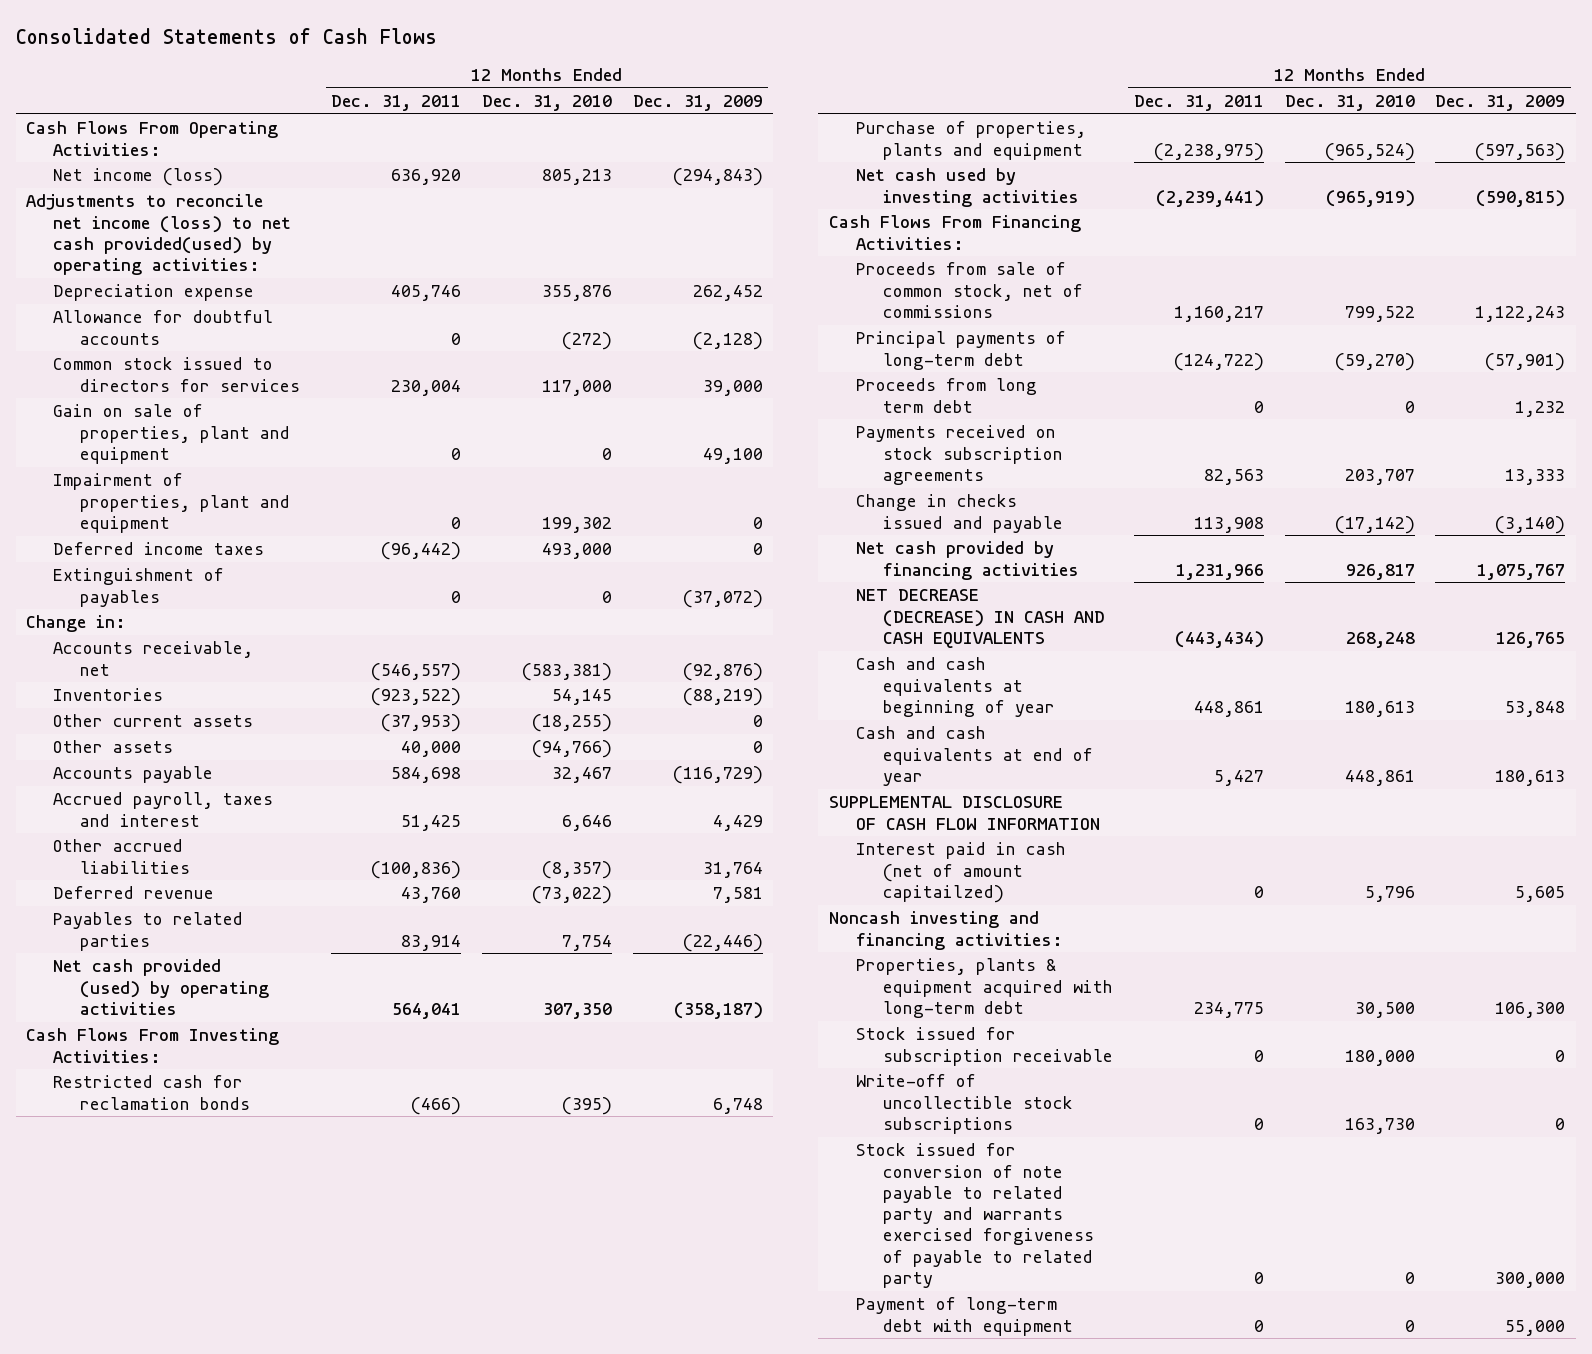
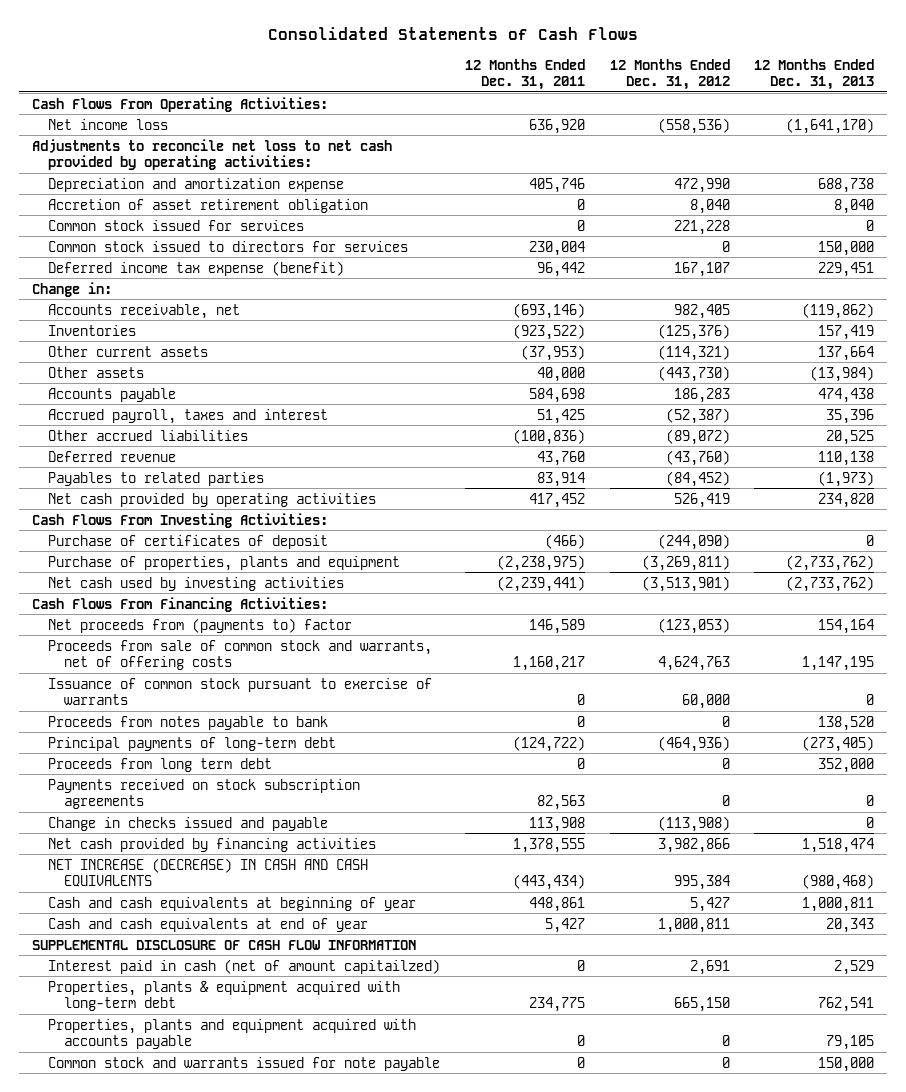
[482,94,613,111] Dec. 31, 2010 -> none
[632,94,763,111] Dec. 31, 2009 -> none
none -> [609,58,730,90] 12 Months Ended Dec. 31, 2012
none -> [754,58,875,90] 12 Months Ended Dec. 31, 2013
[53,310,274,345] Allowance for doubtful accounts -> none
[53,168,224,187] Net income (loss) -> [47,118,168,130] Net income loss
[26,194,292,276] Adjustments to reconcile net income (loss) to net cash provided(used) by operating activities: -> [31,138,392,170] Adjustments to reconcile net loss to net cash provided by operating activities:
[53,284,255,302] Depreciation expense -> [47,177,344,192] Depreciation and amortization expense
none -> [47,198,368,213] Accretion of asset retirement obligation
none -> [47,219,304,231] Common stock issued for services
[53,404,291,464] Gain on sale of properties, plant and equipment -> none
[53,473,291,533] Impairment of properties, plant and equipment -> none
[53,568,225,607] Extinguishment of payables -> none
[53,542,265,556] Deferred income taxes -> [47,260,344,276] Deferred income tax expense (benefit)
[381,542,462,561] (96,442) -> [536,261,585,277] 96,442
[371,662,462,681] (546,557) -> [512,302,585,319] (693,146)
[53,959,270,1015] Net cash provided (used) by operating activities -> [47,492,376,507] Net cash provided by operating activities
[392,1002,462,1019] 564,041 -> [528,492,585,508] 417,452
[53,1075,251,1110] Restricted cash for reclamation bonds -> [47,534,328,549] Purchase of certificates of deposit
none -> [47,617,352,633] Net proceeds from (payments to) factor
[855,262,1083,318] Proceeds from sale of common stock, net of commissions -> [47,639,432,670] Proceeds from sale of common stock and warrants, net of offering costs
none -> [47,677,432,705] Issuance of common stock pursuant to exercise of warrants
none -> [47,715,328,730] Proceeds from notes payable to bank
[1175,563,1264,580] 1,231,966 -> [512,837,585,853] 1,378,555
[855,589,1105,648] NET DECREASE (DECREASE) IN CASH AND CASH EQUIVALENTS -> [47,857,368,887] NET INCREASE (DECREASE) IN CASH AND CASH EQUIVALENTS
[828,911,1063,950] Noncash investing and financing activities: -> none
[855,1027,1113,1066] Stock issued for subscription receivable -> none
[855,1074,1073,1134] Write-off of uncollectible stock subscriptions -> none
[855,1143,1094,1288] Stock issued for conversion of note payable to related party and warrants exercised forgiveness of payable to related party -> none
[855,1297,1073,1336] Payment of long-term debt with equipment -> [47,1018,416,1049] Properties, plants and equipment acquired with accounts payable
none -> [47,1056,440,1071] Common stock and warrants issued for note payable

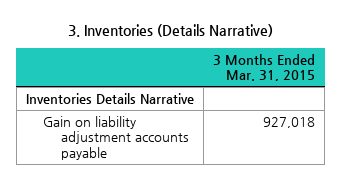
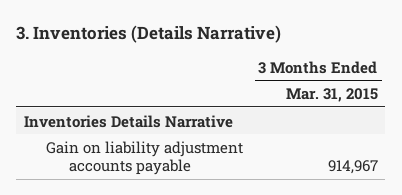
[263,116,316,128] 927,018 -> [327,159,378,174] 914,967

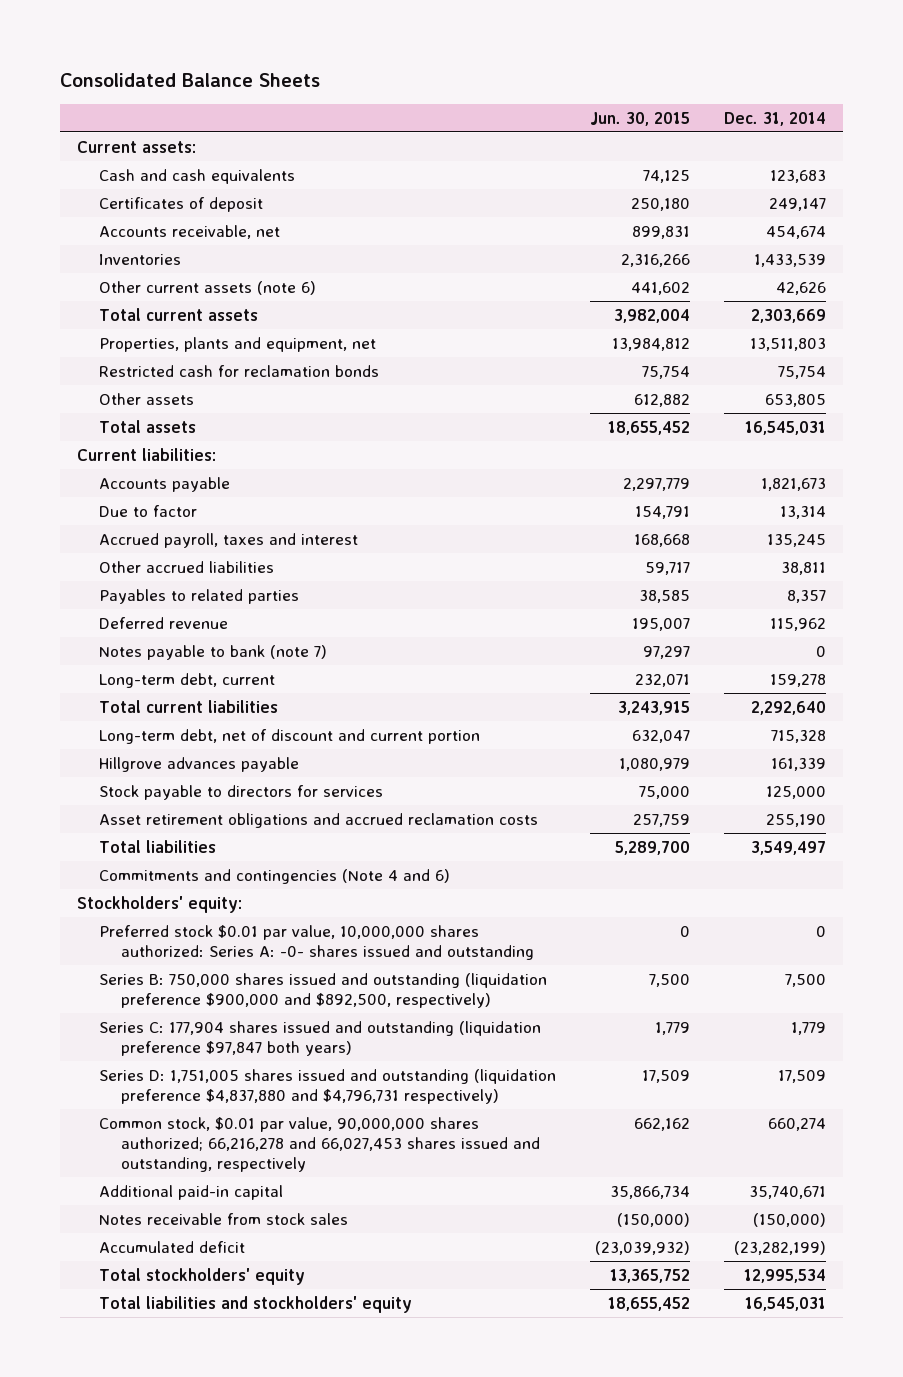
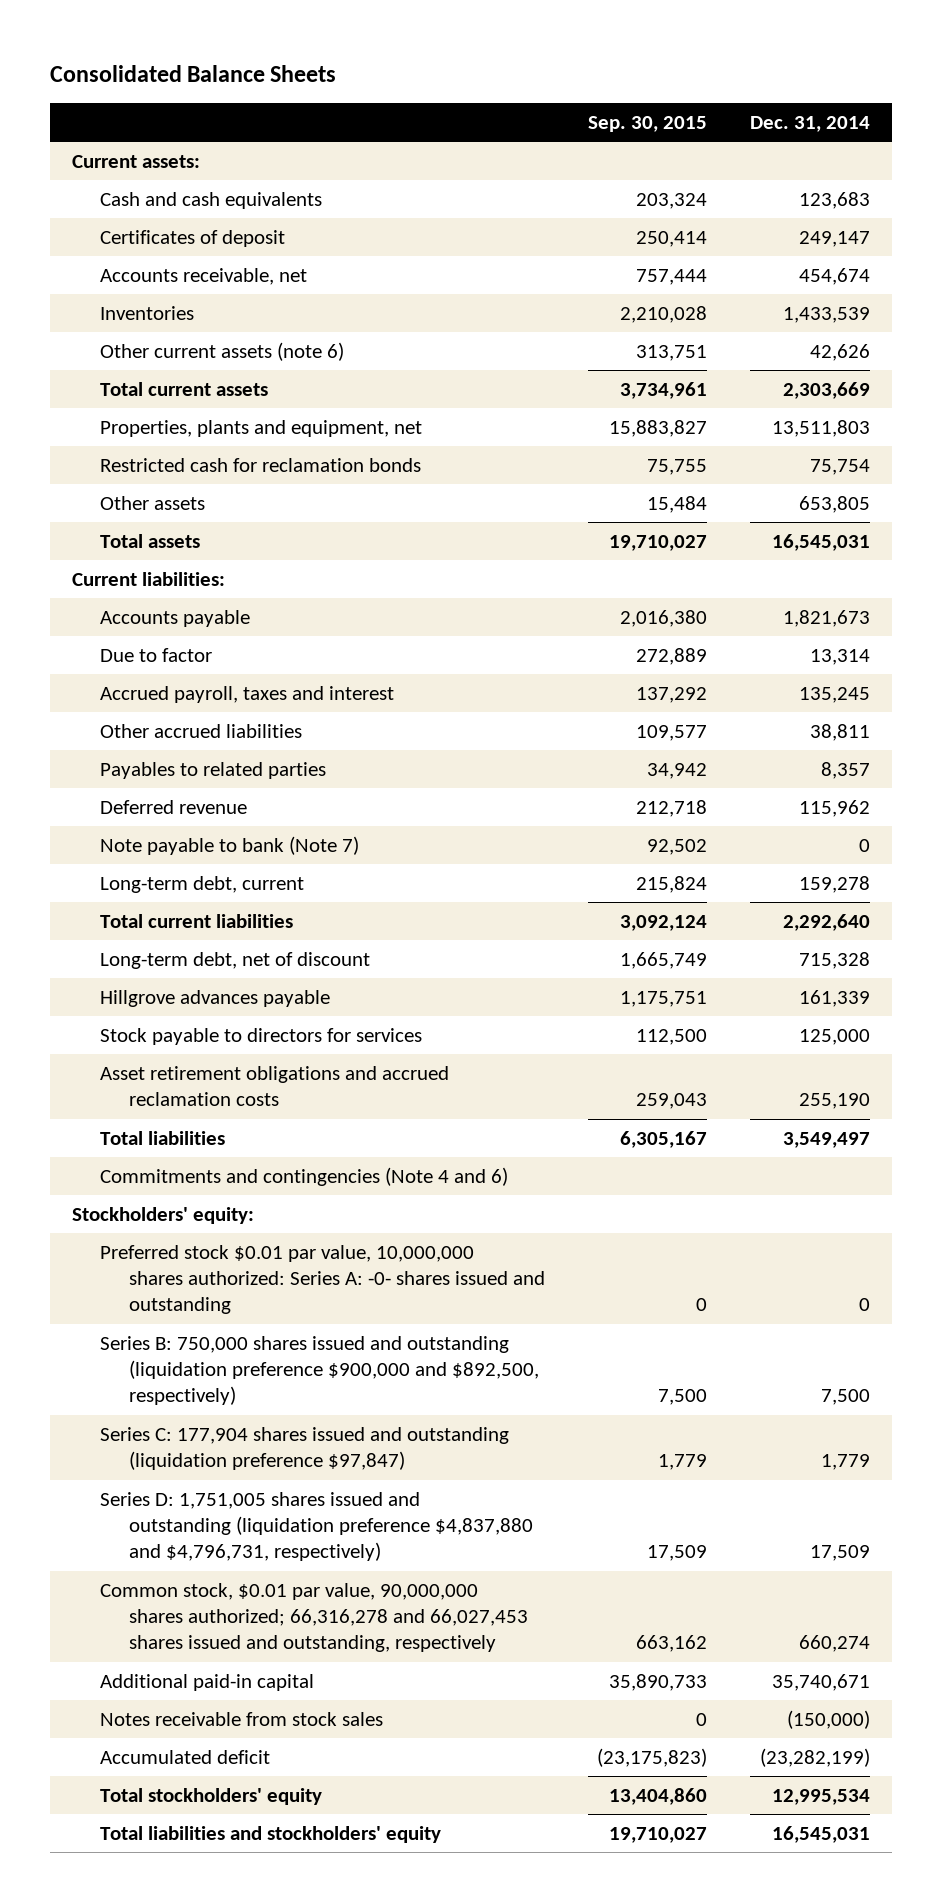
[589,111,690,126] Jun. 30, 2015 -> none
none -> [587,115,707,132] Sep. 30, 2015
[99,644,328,660] Notes payable to bank (note 7) -> [100,835,360,855] Note payable to bank (Note 7)
[99,728,481,744] Long-term debt, net of discount and current portion -> [100,951,371,969] Long-term debt, net of discount
[99,1020,542,1056] Series C: 177,904 shares issued and outstanding (liquidation preference $97,847 both years) -> [100,1426,510,1471] Series C: 177,904 shares issued and outstanding (liquidation preference $97,847)
[99,1068,557,1104] Series D: 1,751,005 shares issued and outstanding (liquidation preference $4,837,880 and $4,796,731 respectively) -> [100,1491,533,1562] Series D: 1,751,005 shares issued and outstanding (liquidation preference $4,837,880 and $4,796,731, respectively)
[99,1116,541,1172] Common stock, $0.01 par value, 90,000,000 shares authorized; 66,216,278 and 66,027,453 shares issued and outstanding, respectively -> [100,1582,528,1653] Common stock, $0.01 par value, 90,000,000 shares authorized; 66,316,278 and 66,027,453 shares issued and outstanding, respectively

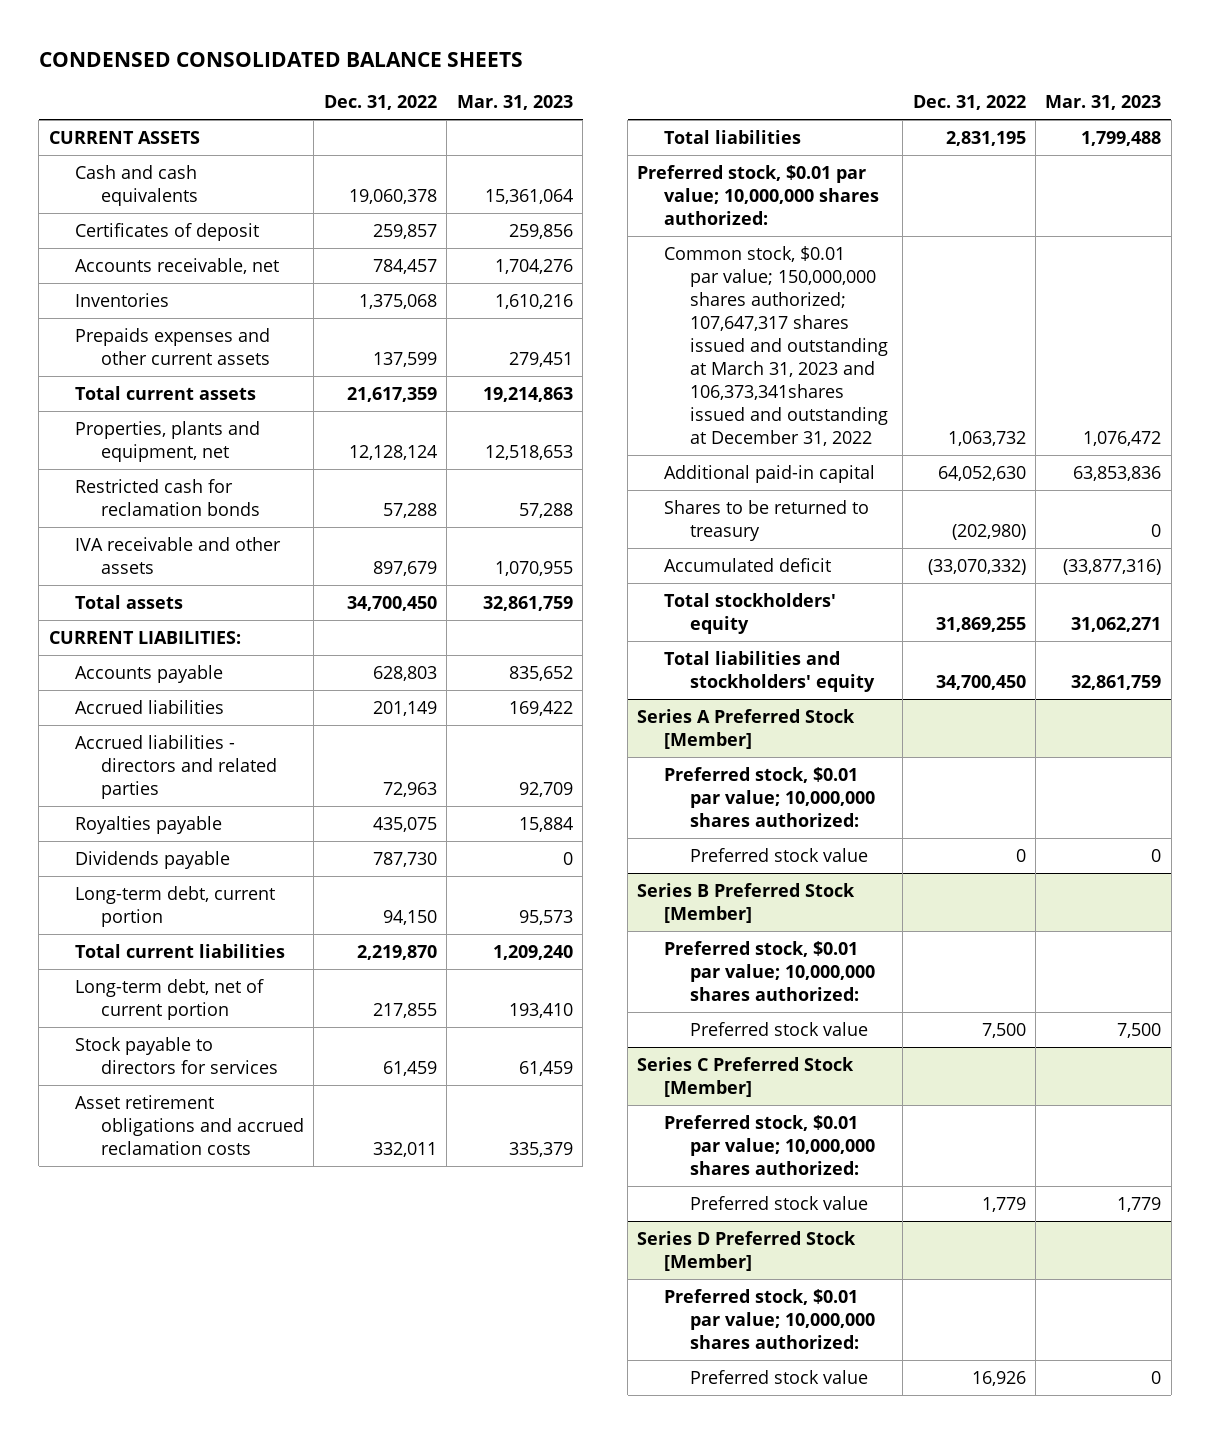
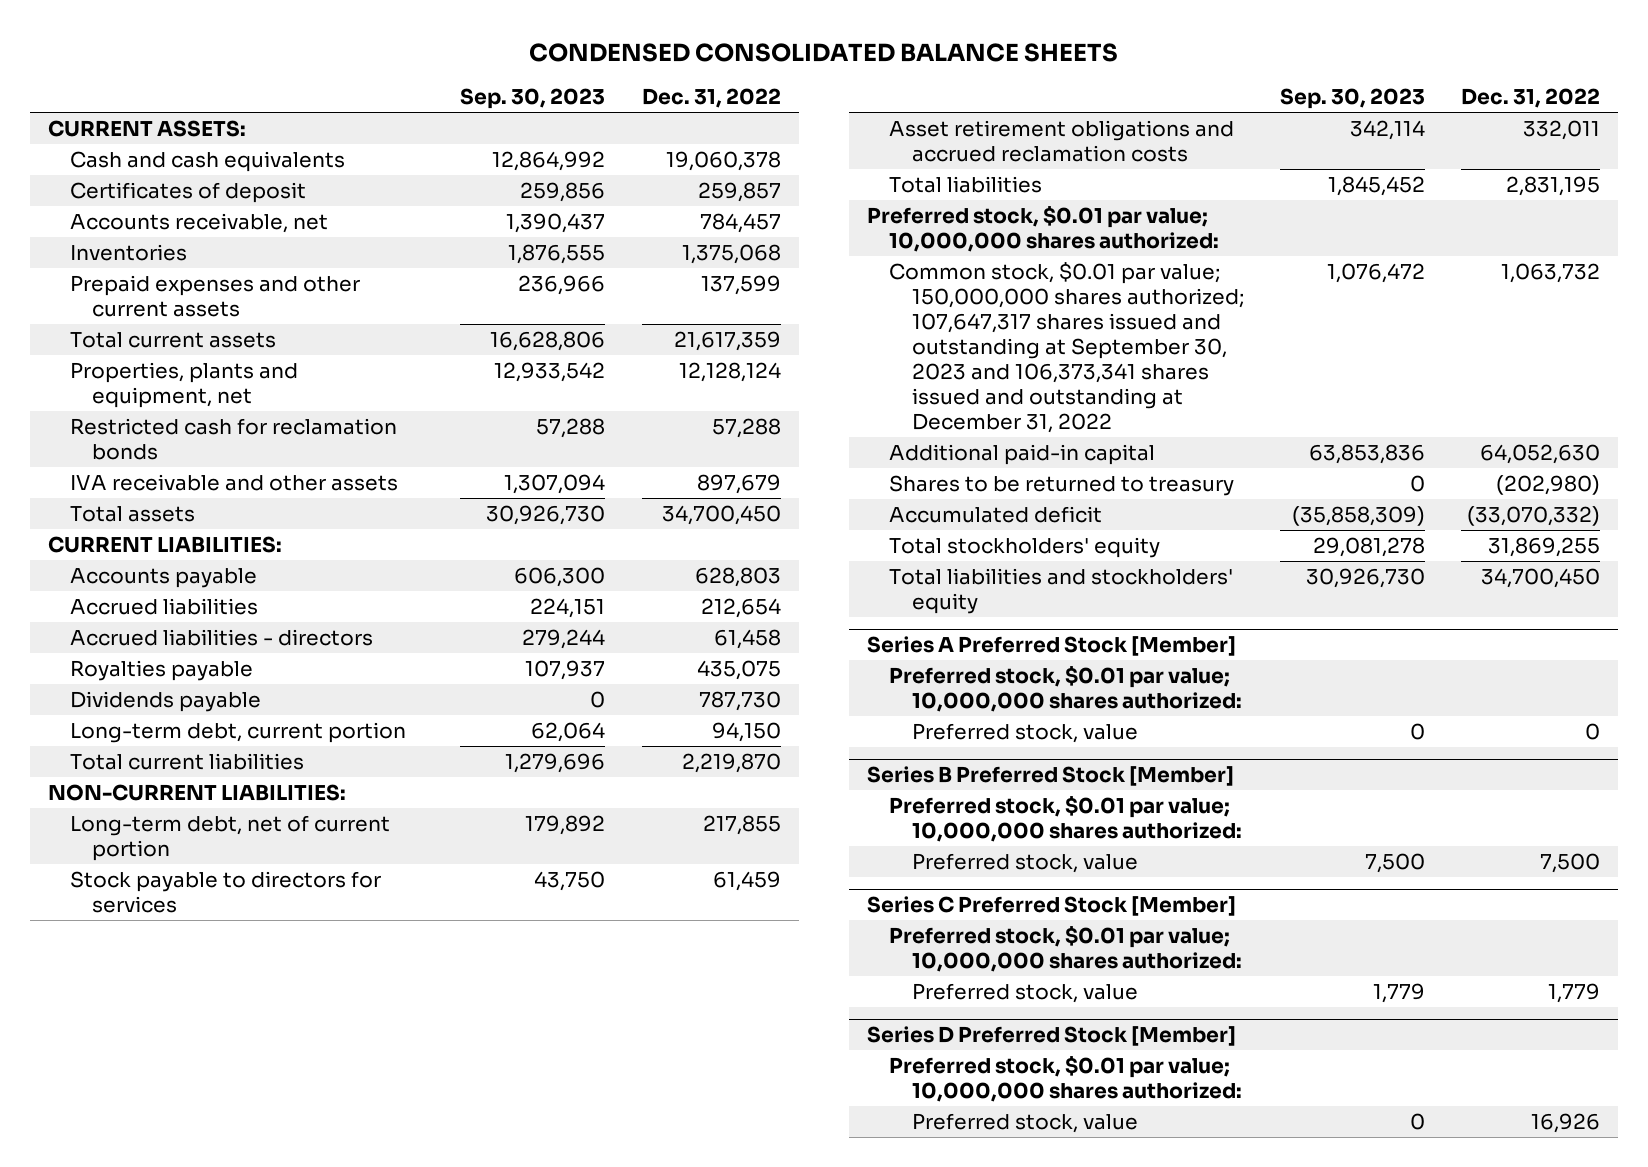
[456,95,573,111] Mar. 31, 2023 -> none
none -> [460,88,606,110] Sep. 30, 2023
[48,130,200,144] CURRENT ASSETS -> [48,119,247,137] CURRENT ASSETS:
[74,327,271,365] Prepaids expenses and other current assets -> [70,274,361,317] Prepaid expenses and other current assets
[372,700,437,716] 201,149 -> [700,597,781,618] 212,654
[74,734,278,799] Accrued liabilities - directors and related parties -> [70,628,374,646] Accrued liabilities - directors
[382,781,437,797] 72,963 -> [713,628,781,649] 61,458
none -> [48,783,347,801] NON-CURRENT LIABILITIES:
[663,245,888,446] Common stock, $0.01 par value; 150,000,000 shares authorized; 107,647,317 shares issued and outstanding at March 31, 2023 and 106,373,341shares issued and outstanding at December 31, 2022 -> [889,261,1244,433] Common stock, $0.01 par value; 150,000,000 shares authorized; 107,647,317 shares issued and outstanding at September 30, 2023 and 106,373,341 shares issued and outstanding at December 31, 2022
[689,847,868,862] Preferred stock value -> [911,722,1138,743] Preferred stock, value
[689,1021,868,1036] Preferred stock value -> [911,852,1138,873] Preferred stock, value
[689,1195,868,1210] Preferred stock value -> [911,982,1138,1003] Preferred stock, value
[689,1369,868,1384] Preferred stock value -> [911,1112,1138,1133] Preferred stock, value

